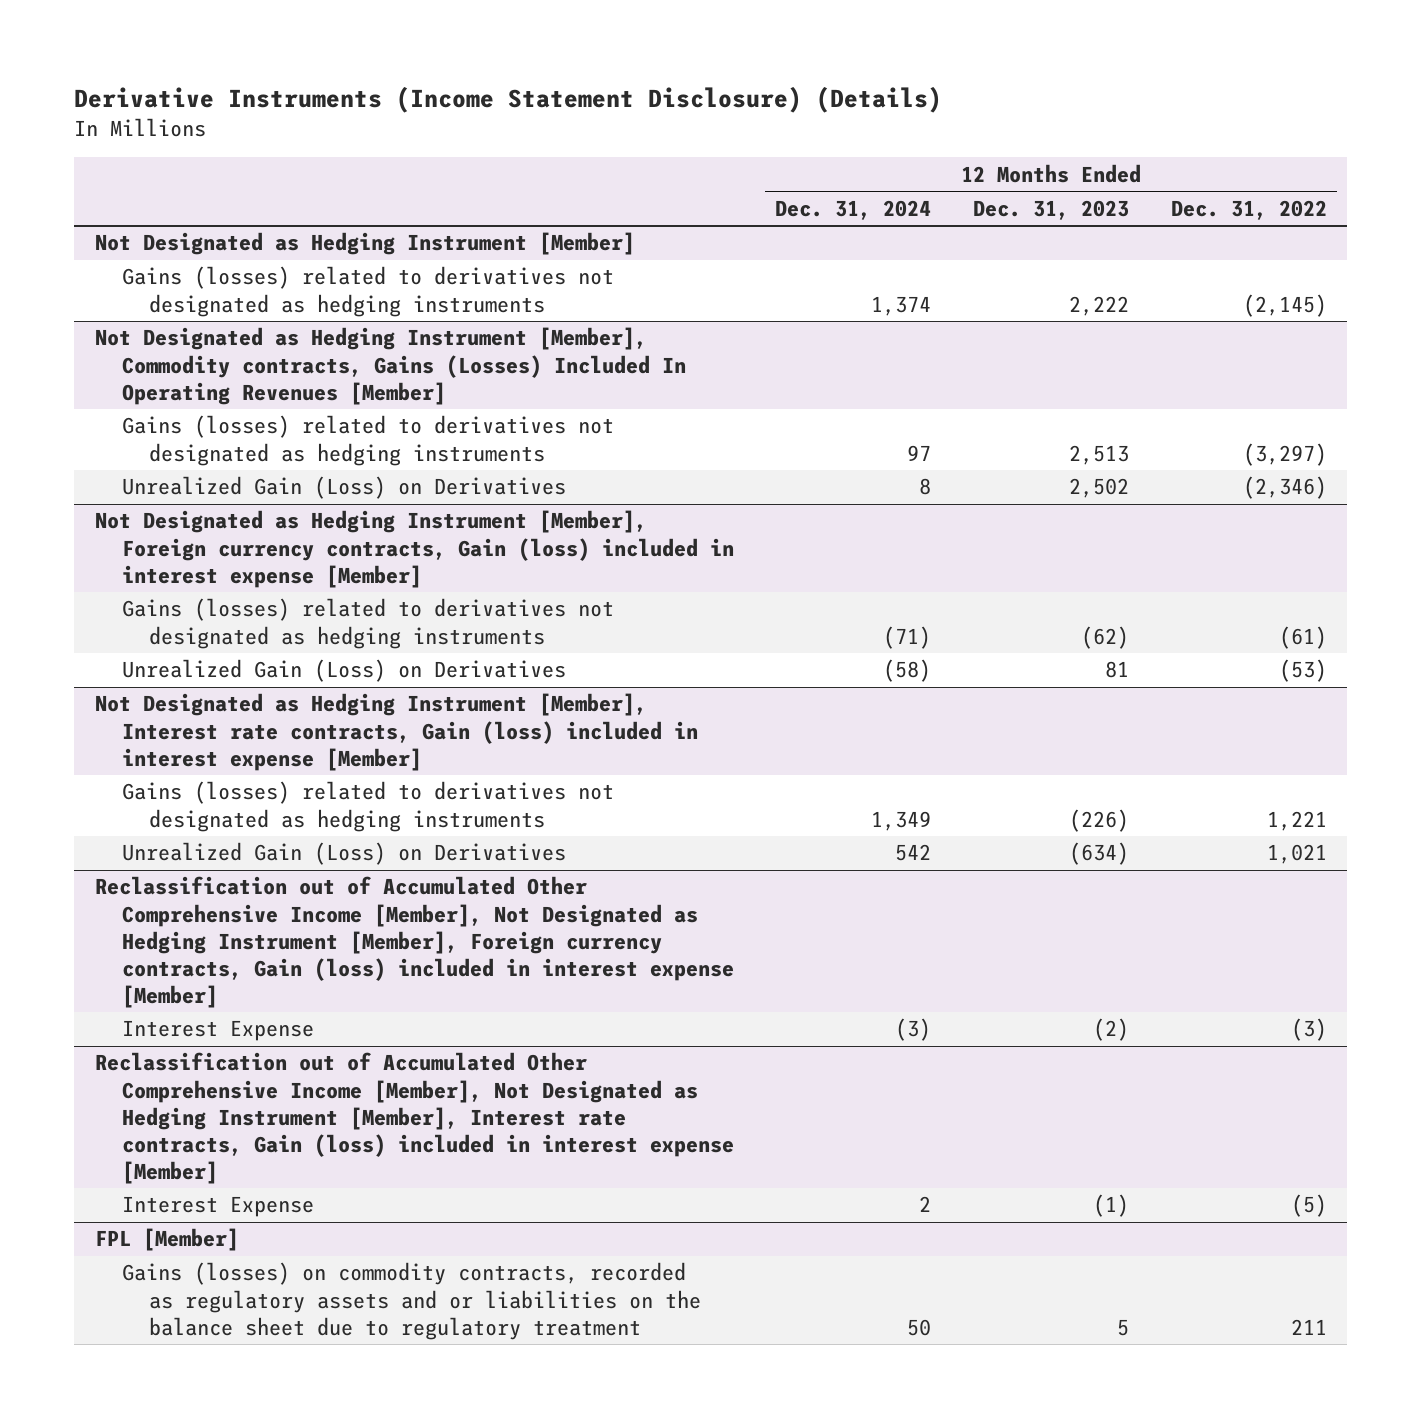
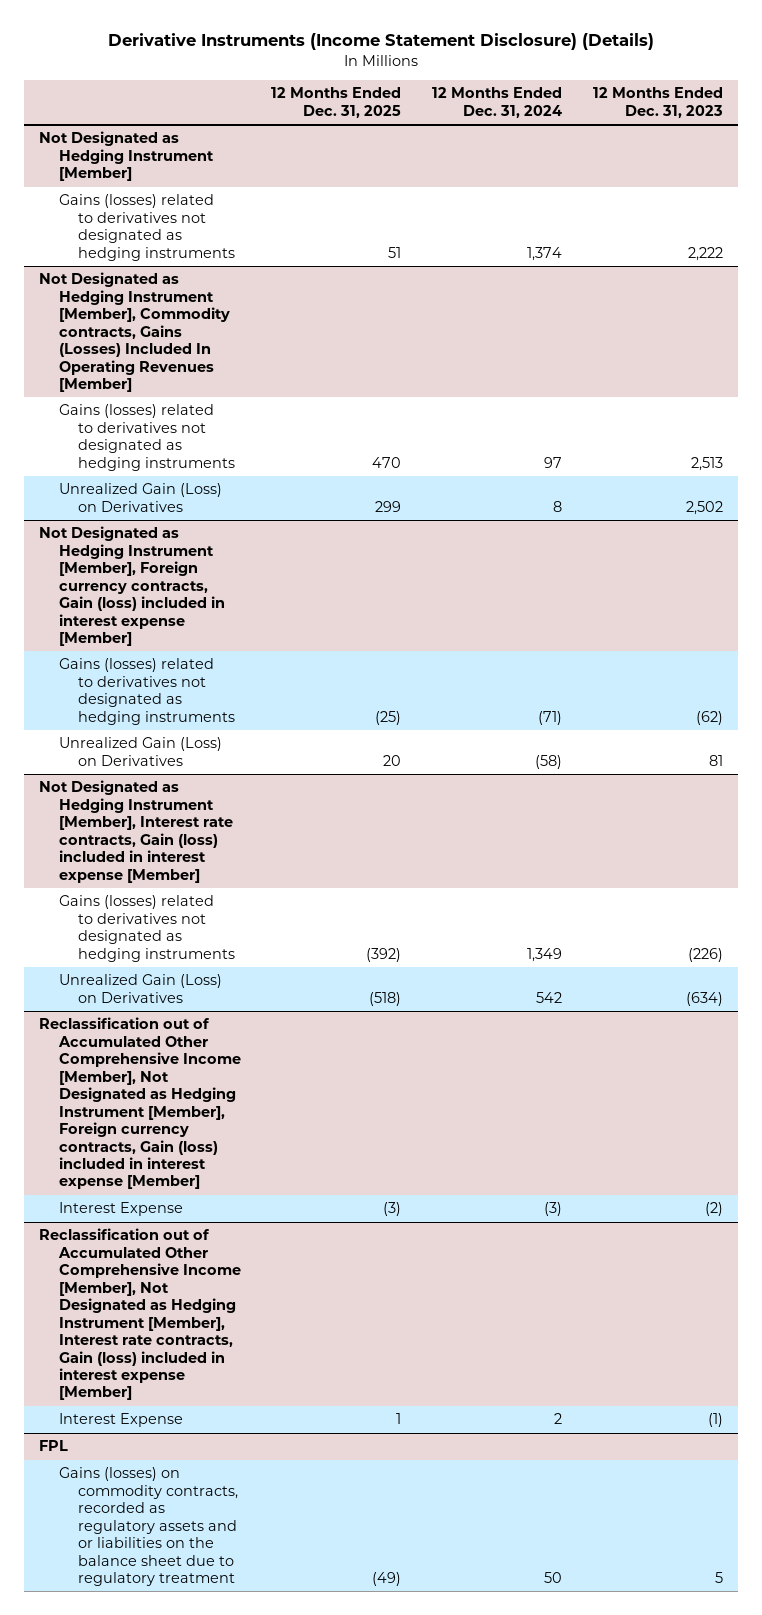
[1170,199,1327,220] Dec. 31, 2022 -> none
none -> [271,87,402,118] 12 Months Ended Dec. 31, 2025
[95,1228,240,1252] FPL [Member] -> [39,1440,69,1452] FPL

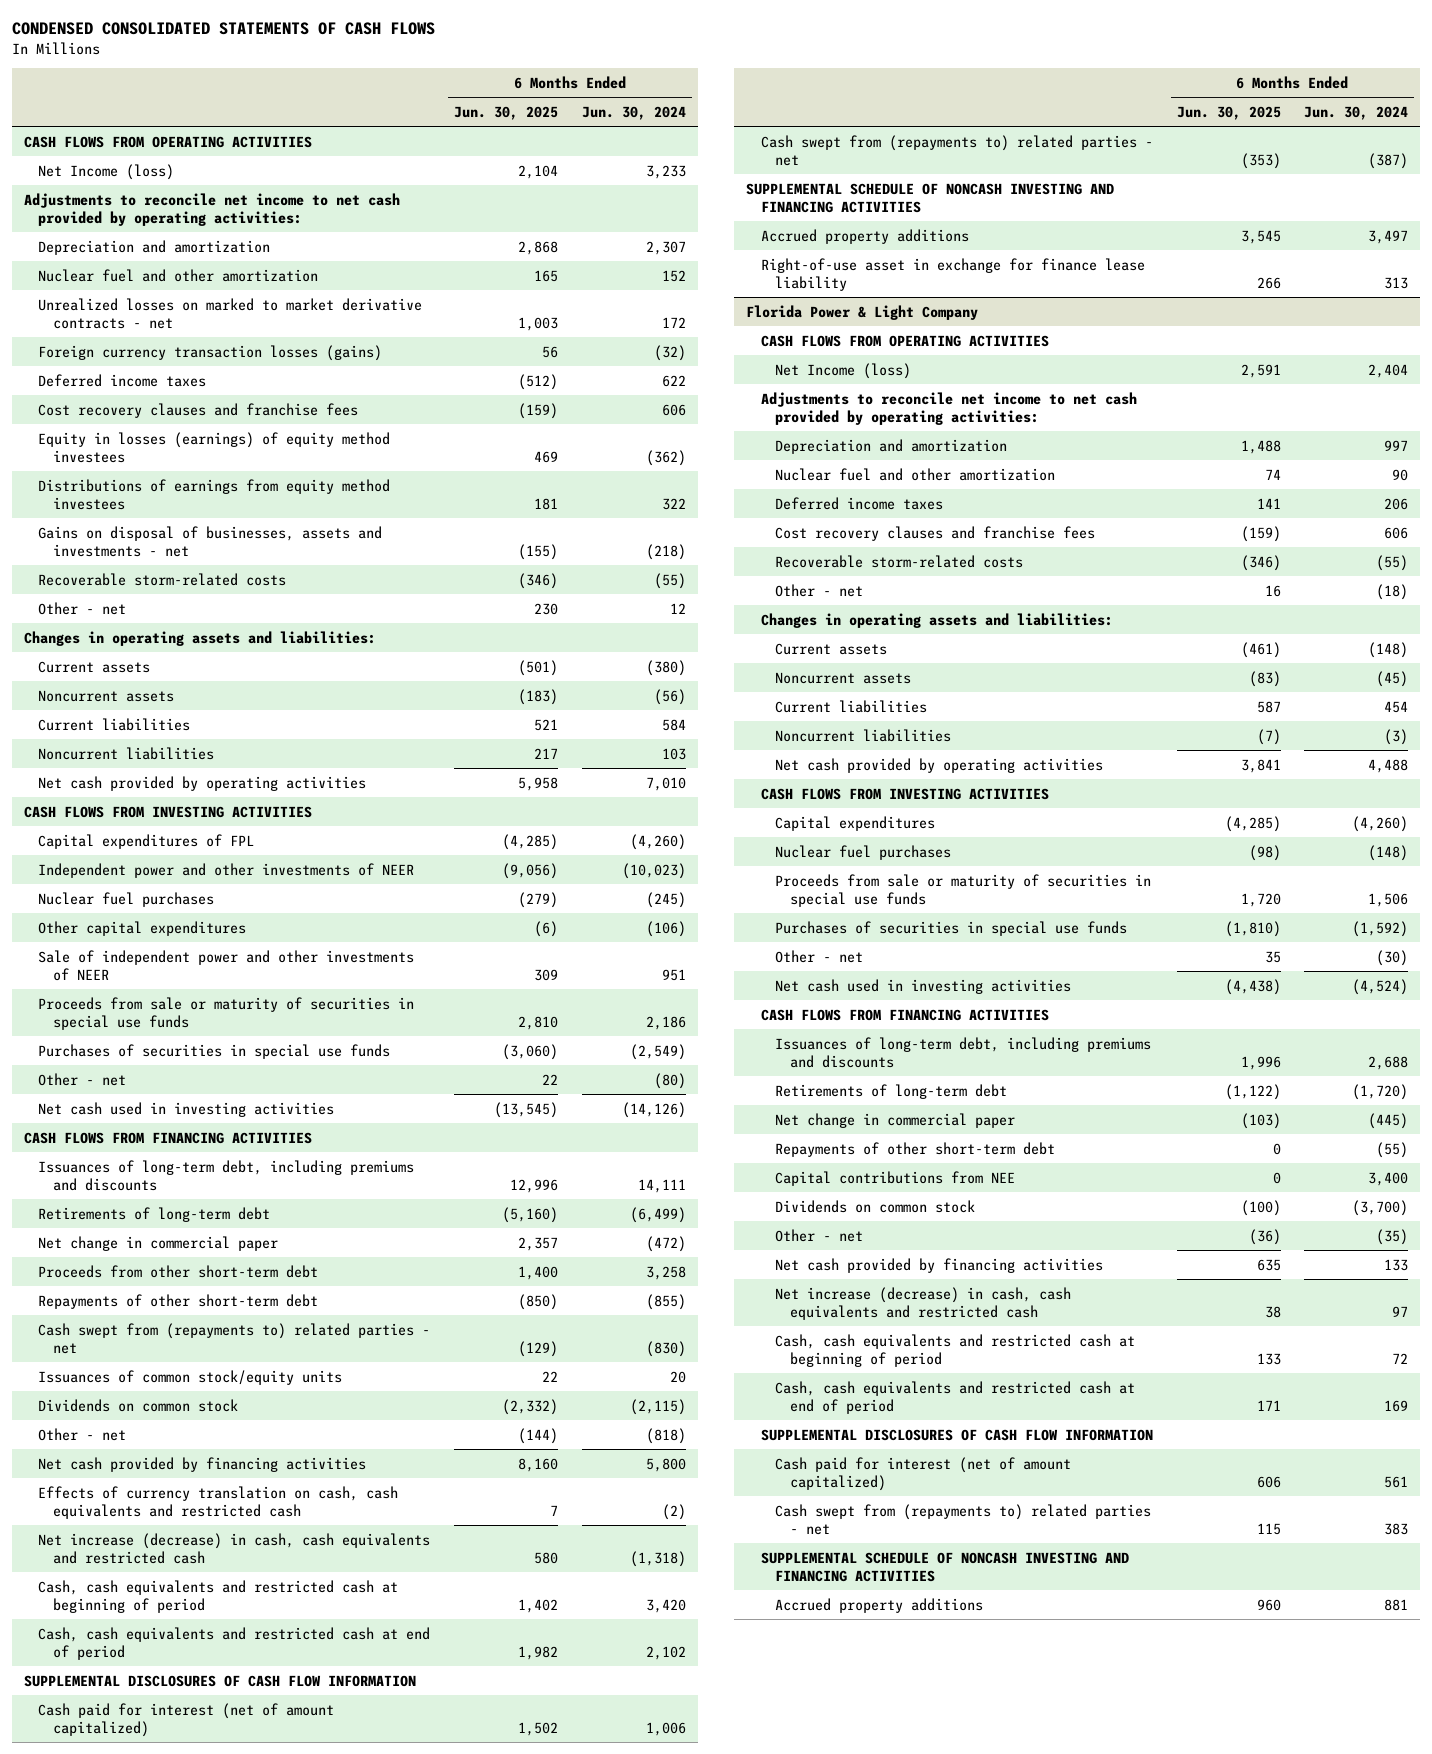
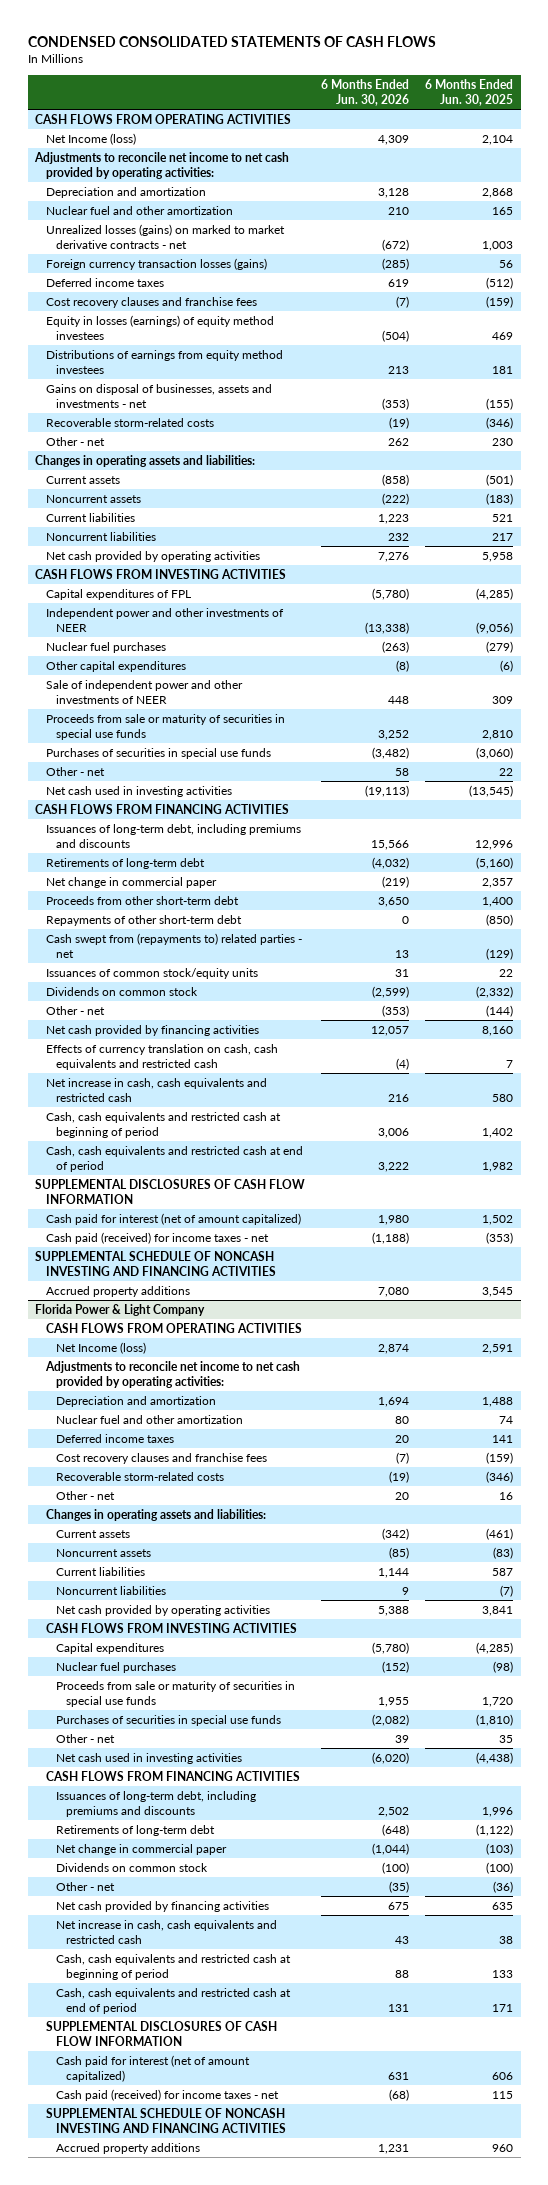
[582,105,687,120] Jun. 30, 2024 -> none
none -> [321,78,410,107] 6 Months Ended Jun. 30, 2026
[38,297,423,330] Unrealized losses on marked to market derivative contracts - net -> [45,223,285,250] Unrealized losses (gains) on marked to market derivative contracts - net
[38,1532,431,1565] Net increase (decrease) in cash, cash equivalents and restricted cash -> [45,1077,267,1103] Net increase in cash, cash equivalents and restricted cash
[760,134,1153,167] Cash swept from (repayments to) related parties - net -> [45,1231,269,1244] Cash paid (received) for income taxes - net
[760,257,1145,292] Right-of-use asset in exchange for finance lease liability -> none
[775,1141,1056,1157] Repayments of other short-term debt -> none
[775,1170,1016,1186] Capital contributions from NEE -> none
[775,1286,1072,1321] Net increase (decrease) in cash, cash equivalents and restricted cash -> [55,1919,277,1945] Net increase in cash, cash equivalents and restricted cash
[775,1503,1152,1536] Cash swept from (repayments to) related parties - net -> [55,2088,279,2101] Cash paid (received) for income taxes - net

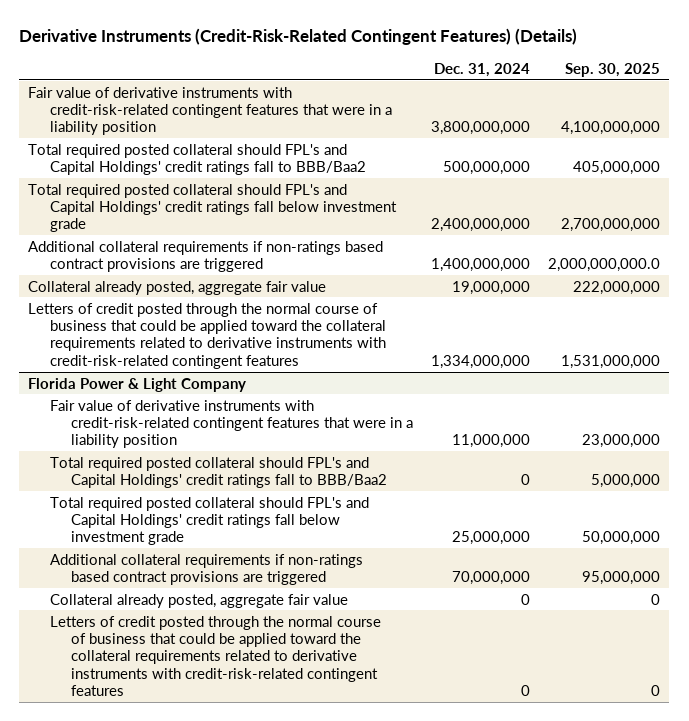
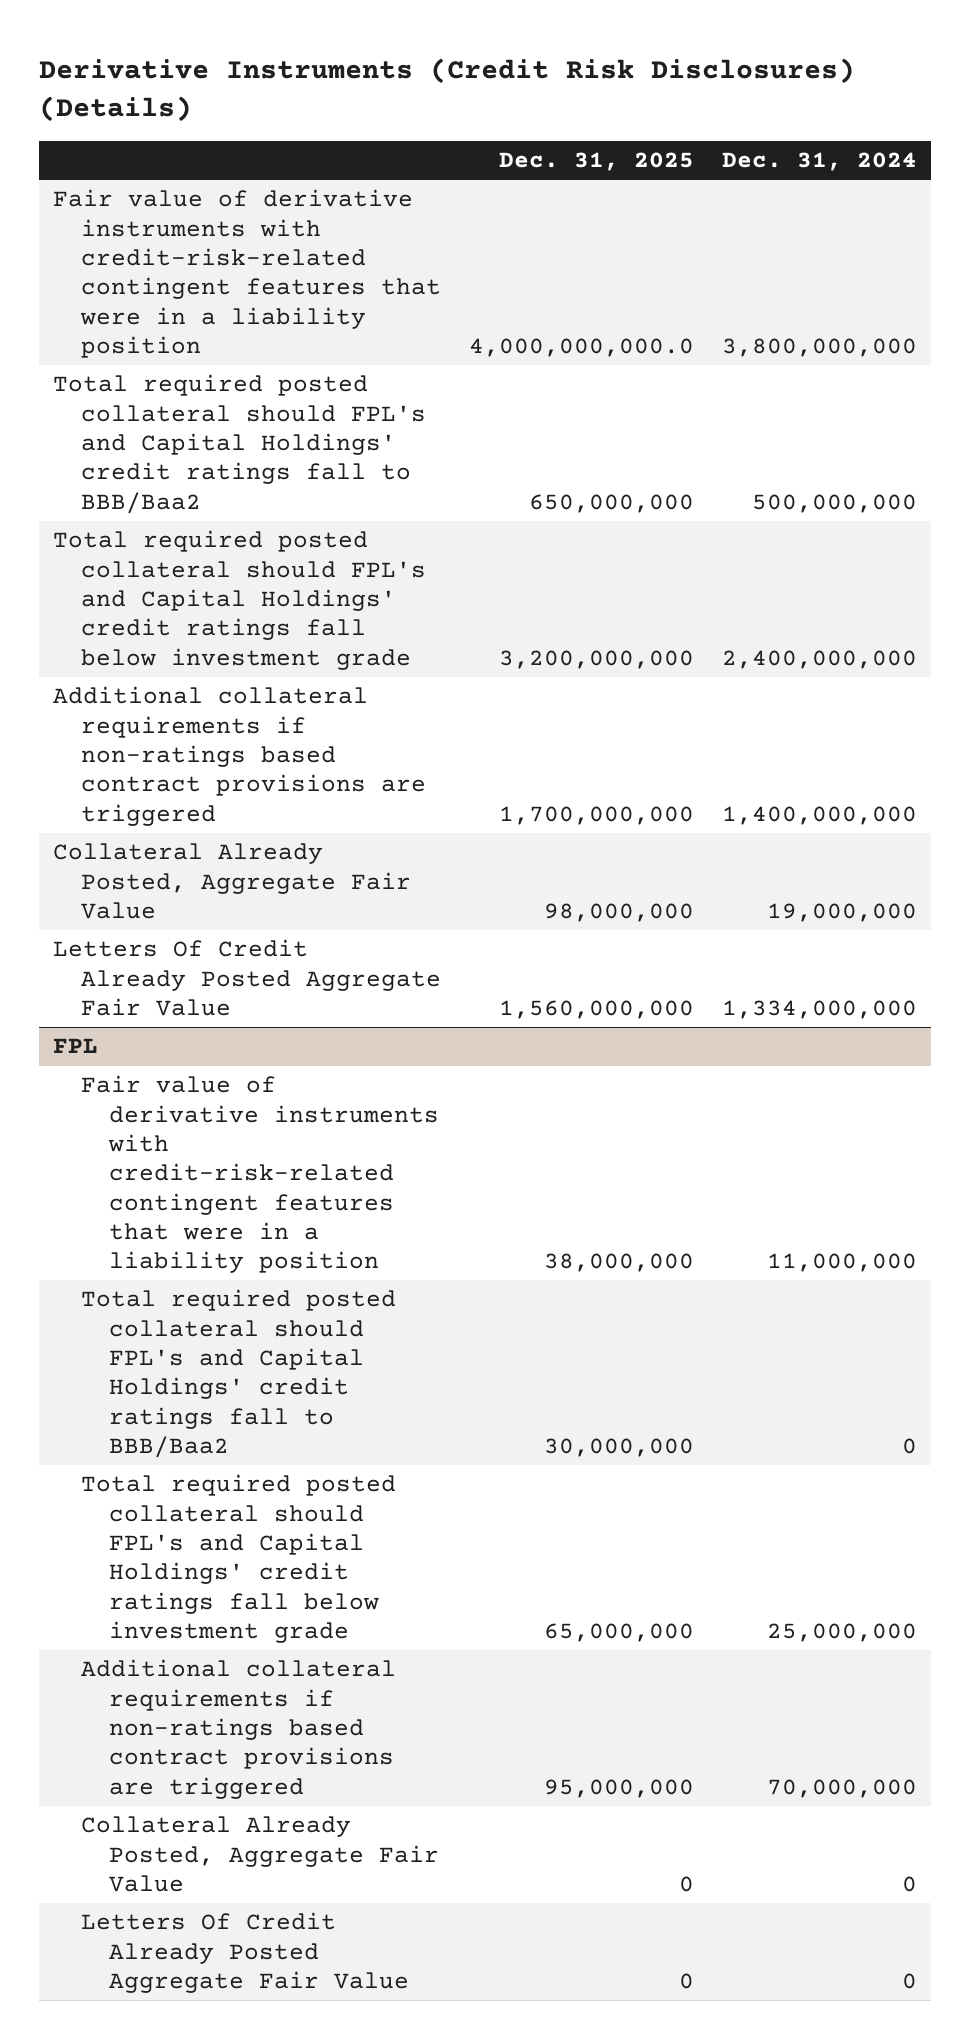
[19,28,578,46] Derivative Instruments (Credit-Risk-Related Contingent Features) (Details) -> [39,57,856,122] Derivative Instruments (Credit Risk Disclosures) (Details)
[565,62,661,77] Sep. 30, 2025 -> none
none -> [499,152,695,172] Dec. 31, 2025
[28,280,327,295] Collateral already posted, aggregate fair value -> [53,843,412,920] Collateral Already Posted, Aggregate Fair Value
[28,302,386,369] Letters of credit posted through the normal course of business that could be applied toward the collateral requirements related to derivative instruments with credit-risk-related contingent features -> [53,939,442,1017] Letters Of Credit Already Posted Aggregate Fair Value
[28,377,247,392] Florida Power & Light Company -> [53,1038,99,1054] FPL
[49,593,348,608] Collateral already posted, aggregate fair value -> [81,1816,440,1893] Collateral Already Posted, Aggregate Fair Value
[49,615,381,696] Letters of credit posted through the normal course of business that could be applied toward the collateral requirements related to derivative instruments with credit-risk-related contingent features -> [81,1912,410,1994] Letters Of Credit Already Posted Aggregate Fair Value

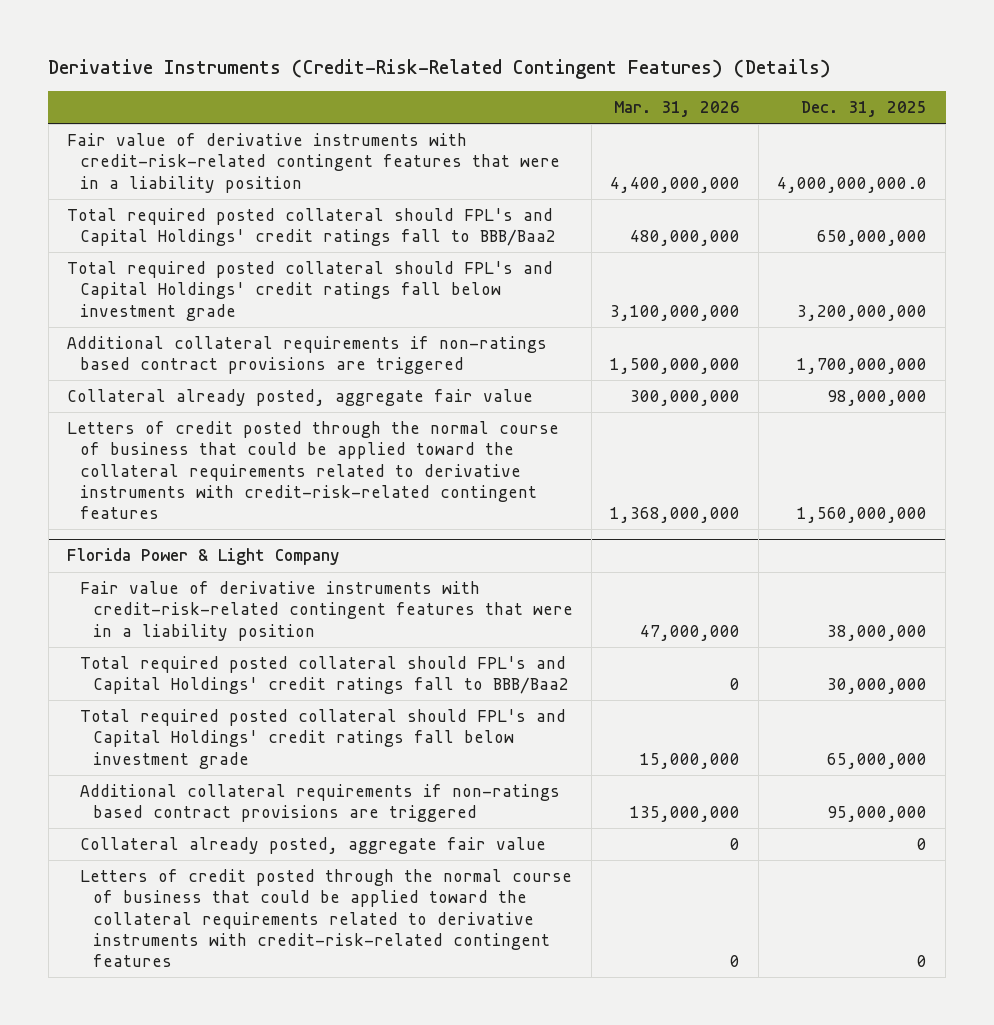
[39,57,856,122] Derivative Instruments (Credit Risk Disclosures) (Details) -> [48,59,832,80] Derivative Instruments (Credit-Risk-Related Contingent Features) (Details)
[722,152,918,172] Dec. 31, 2024 -> none
none -> [614,100,741,117] Mar. 31, 2026
[53,843,412,920] Collateral Already Posted, Aggregate Fair Value -> [66,388,533,406] Collateral already posted, aggregate fair value
[53,939,442,1017] Letters Of Credit Already Posted Aggregate Fair Value -> [66,420,559,520] Letters of credit posted through the normal course of business that could be applied toward the collateral requirements related to derivative instruments with credit-risk-related contingent features
[53,1038,99,1054] FPL -> [66,548,340,566] Florida Power & Light Company
[81,1816,440,1893] Collateral Already Posted, Aggregate Fair Value -> [79,836,546,854] Collateral already posted, aggregate fair value
[81,1912,410,1994] Letters Of Credit Already Posted Aggregate Fair Value -> [79,868,572,968] Letters of credit posted through the normal course of business that could be applied toward the collateral requirements related to derivative instruments with credit-risk-related contingent features

